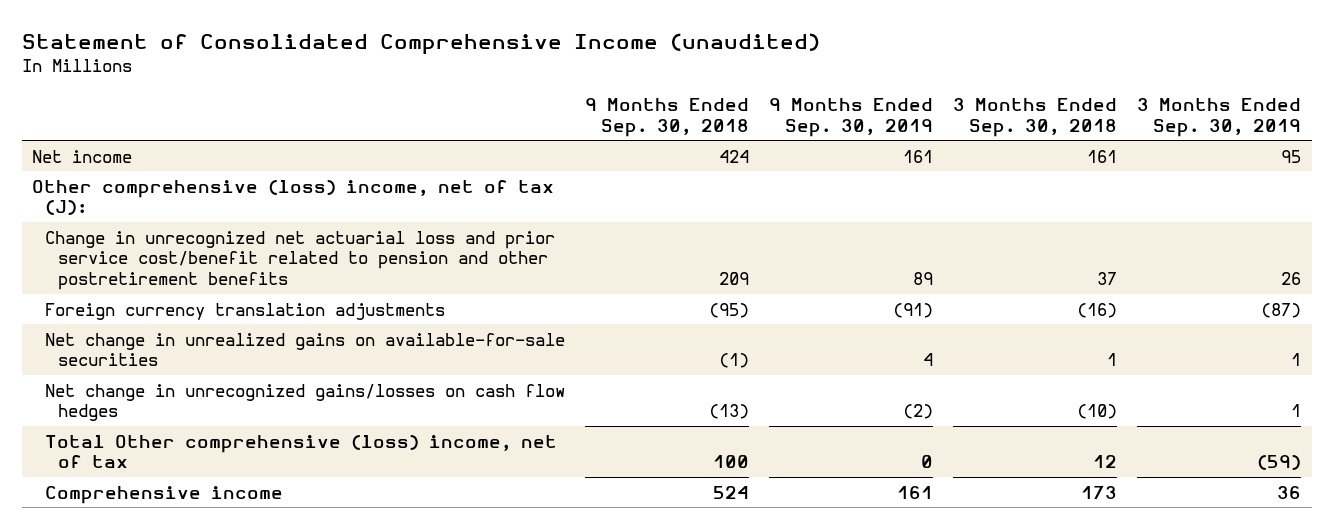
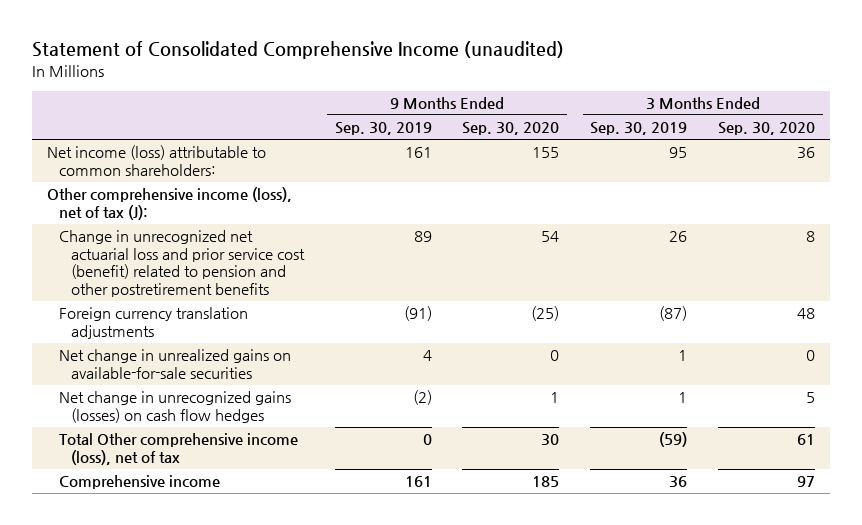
[584,97,749,137] 9 Months Ended Sep. 30, 2018 -> none
[953,97,1118,137] 3 Months Ended Sep. 30, 2018 -> none
none -> [462,122,560,136] Sep. 30, 2020
none -> [718,122,816,136] Sep. 30, 2020
[32,149,133,163] Net income -> [47,145,267,176] Net income (loss) attributable to common shareholders:
[32,179,555,216] Other comprehensive (loss) income, net of tax (J): -> [47,187,293,220] Other comprehensive income (loss), net of tax (J):
[44,230,555,291] Change in unrecognized net actuarial loss and prior service cost/benefit related to pension and other postretirement benefits -> [59,230,305,297] Change in unrecognized net actuarial loss and prior service cost (benefit) related to pension and other postretirement benefits
[44,383,565,422] Net change in unrecognized gains/losses on cash flow hedges -> [59,391,292,423] Net change in unrecognized gains (losses) on cash flow hedges
[44,434,557,469] Total Other comprehensive (loss) income, net of tax -> [59,433,299,465] Total Other comprehensive income (loss), net of tax

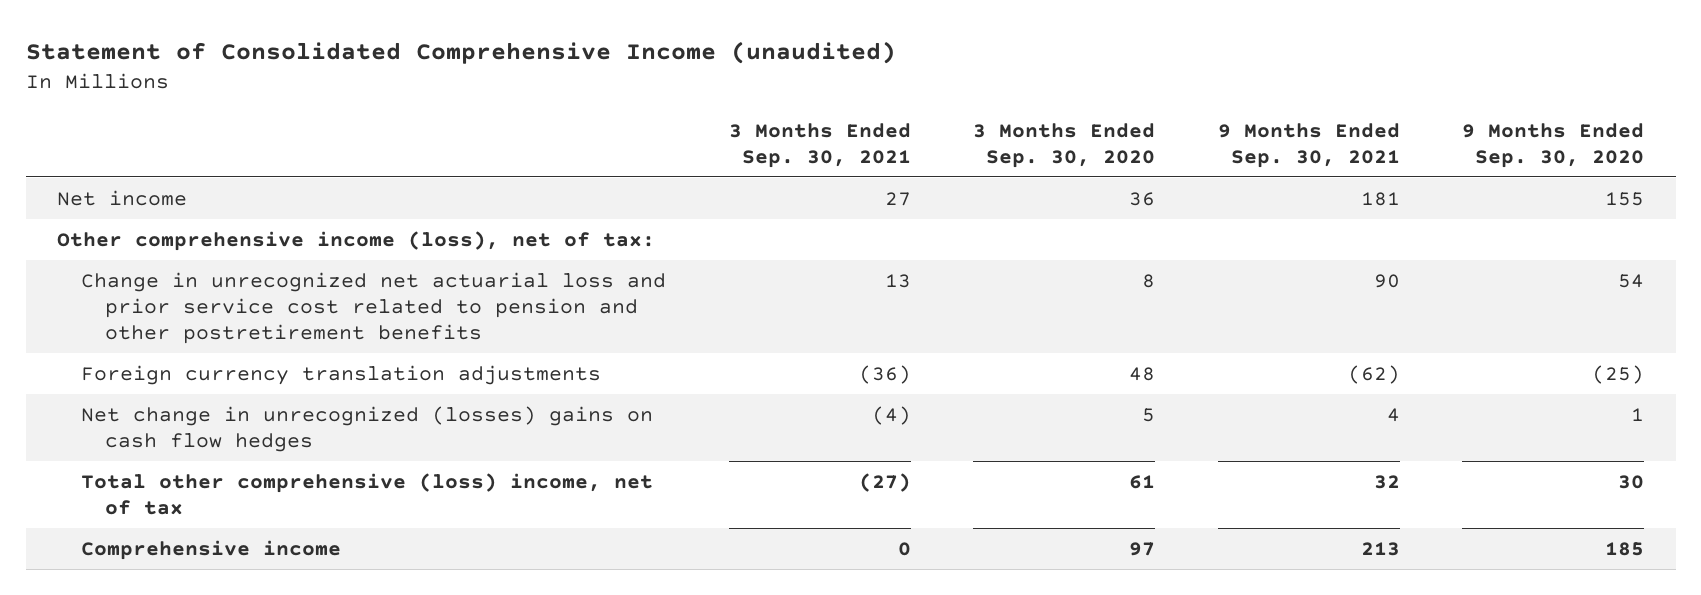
[334,122,432,136] Sep. 30, 2019 -> none
[590,122,688,136] Sep. 30, 2019 -> none
none -> [728,122,911,168] 3 Months Ended Sep. 30, 2021
none -> [1217,122,1400,168] 9 Months Ended Sep. 30, 2021
[47,145,267,176] Net income (loss) attributable to common shareholders: -> [57,189,188,206] Net income
[47,187,293,220] Other comprehensive income (loss), net of tax (J): -> [57,230,656,251] Other comprehensive income (loss), net of tax:
[59,230,305,297] Change in unrecognized net actuarial loss and prior service cost (benefit) related to pension and other postretirement benefits -> [81,271,667,345] Change in unrecognized net actuarial loss and prior service cost related to pension and other postretirement benefits
[59,349,292,379] Net change in unrealized gains on available-for-sale securities -> none
[59,391,292,423] Net change in unrecognized gains (losses) on cash flow hedges -> [81,405,654,452] Net change in unrecognized (losses) gains on cash flow hedges
[59,433,299,465] Total Other comprehensive income (loss), net of tax -> [81,472,654,515] Total other comprehensive (loss) income, net of tax

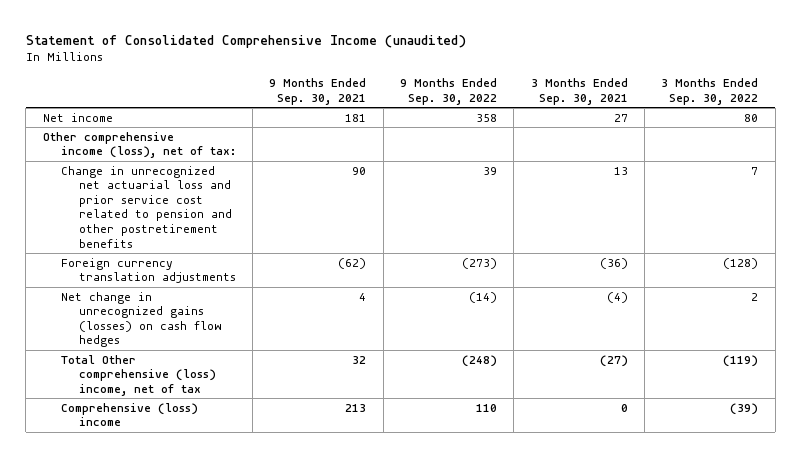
[973,122,1156,168] 3 Months Ended Sep. 30, 2020 -> none
[1462,122,1645,168] 9 Months Ended Sep. 30, 2020 -> none
none -> [400,78,498,105] 9 Months Ended Sep. 30, 2022
none -> [661,78,759,105] 3 Months Ended Sep. 30, 2022
[81,405,654,452] Net change in unrecognized (losses) gains on cash flow hedges -> [60,291,222,348] Net change in unrecognized gains (losses) on cash flow hedges
[81,472,654,515] Total other comprehensive (loss) income, net of tax -> [60,354,216,396] Total Other comprehensive (loss) income, net of tax
[81,539,342,560] Comprehensive income -> [60,402,198,427] Comprehensive (loss) income

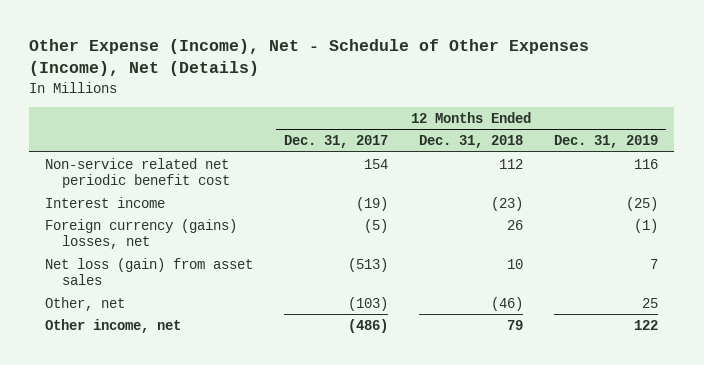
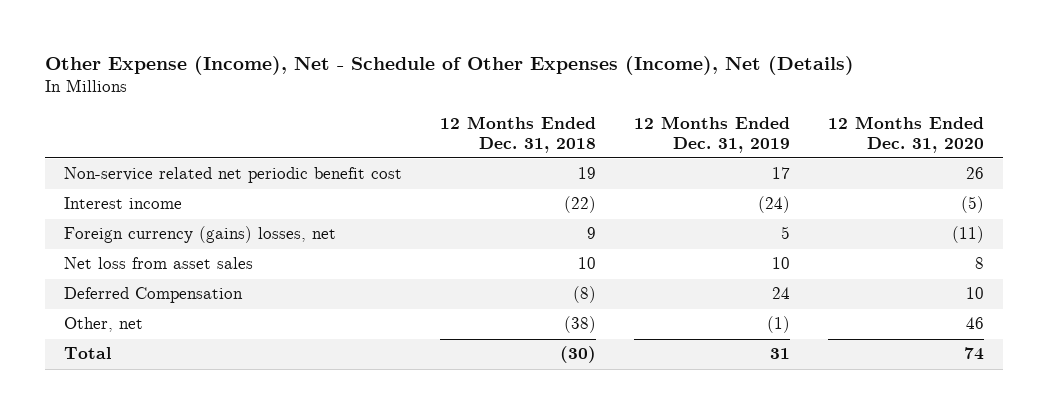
[284,135,389,149] Dec. 31, 2017 -> none
none -> [827,115,984,153] 12 Months Ended Dec. 31, 2020
[45,318,182,333] Other income, net -> none
[499,158,524,169] 112 -> [577,167,596,180] 19
[634,158,659,169] 116 -> [771,167,790,180] 17
[491,196,524,211] (23) -> [563,196,596,214] (22)
[626,196,659,211] (25) -> [757,196,790,214] (24)
[507,219,524,230] 26 -> [586,227,596,240] 9
[634,218,659,233] (1) -> [780,226,790,240] 5
[45,257,254,286] Net loss (gain) from asset sales -> [63,257,253,270] Net loss from asset sales
[650,258,659,269] 7 -> [771,257,790,270] 10
none -> [63,287,243,304] Deferred Compensation
[491,296,524,311] (46) -> [563,316,596,334] (38)
[642,297,659,308] 25 -> [766,316,790,334] (1)
none -> [63,347,111,360] Total

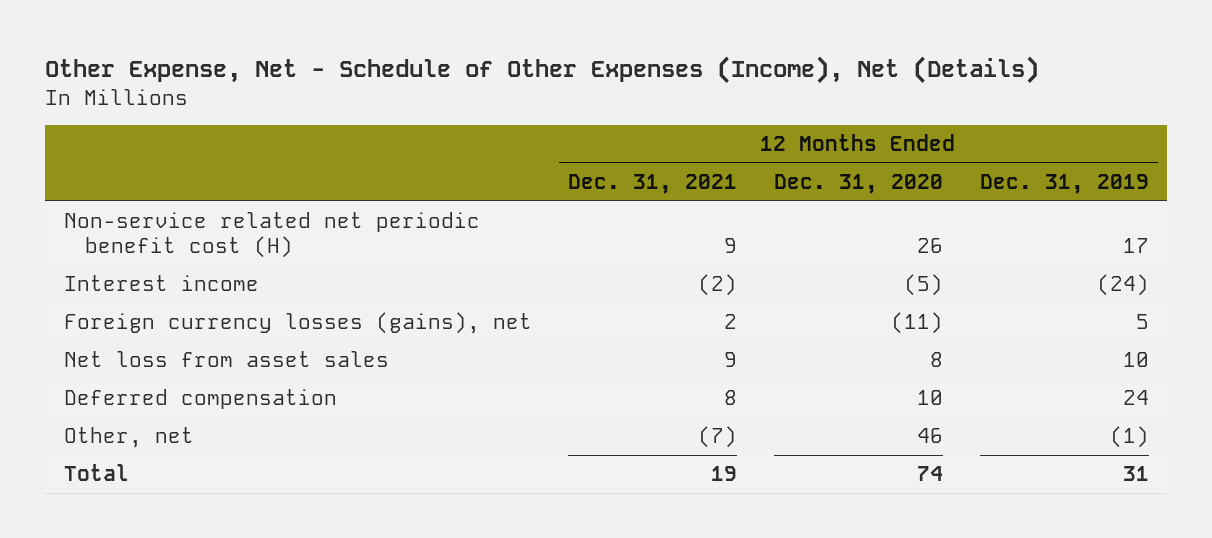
[44,55,854,75] Other Expense (Income), Net - Schedule of Other Expenses (Income), Net (Details) -> [45,55,1040,84] Other Expense, Net - Schedule of Other Expenses (Income), Net (Details)
[439,115,596,153] 12 Months Ended Dec. 31, 2018 -> none
none -> [568,174,738,195] Dec. 31, 2021
[63,167,402,184] Non-service related net periodic benefit cost -> [63,212,480,259] Non-service related net periodic benefit cost (H)
[63,226,336,244] Foreign currency (gains) losses, net -> [63,312,532,335] Foreign currency losses (gains), net
[63,287,243,304] Deferred Compensation -> [63,389,337,410] Deferred compensation

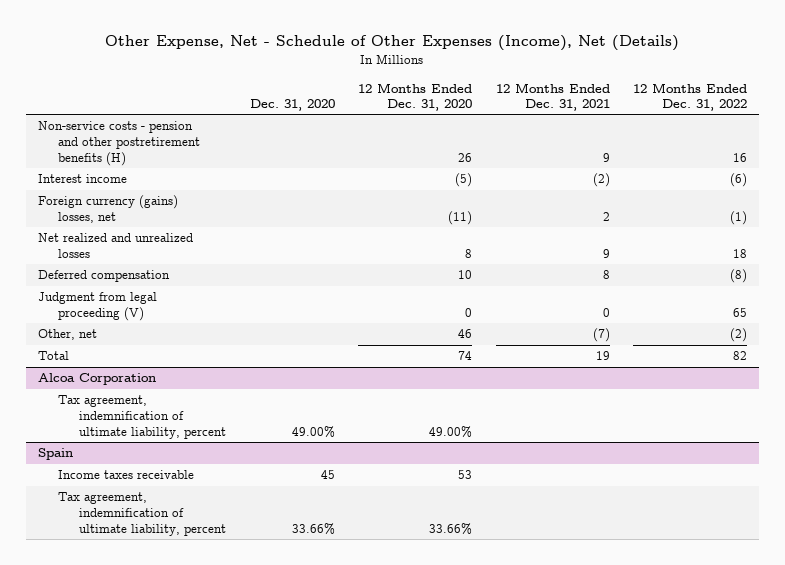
[979,174,1149,195] Dec. 31, 2019 -> none
none -> [249,99,335,112] Dec. 31, 2020
none -> [633,82,748,112] 12 Months Ended Dec. 31, 2022
[63,212,480,259] Non-service related net periodic benefit cost (H) -> [37,121,201,166] Non-service costs - pension and other postretirement benefits (H)
[63,312,532,335] Foreign currency losses (gains), net -> [37,195,178,223] Foreign currency (gains) losses, net
[63,351,389,368] Net loss from asset sales -> [37,233,193,258] Net realized and unrealized losses
none -> [37,292,157,321] Judgment from legal proceeding (V)
none -> [37,373,156,386] Alcoa Corporation
none -> [58,395,227,439] Tax agreement, indemnification of ultimate liability, percent
none -> [37,448,73,461] Spain
none -> [58,470,195,480] Income taxes receivable
none -> [58,492,227,536] Tax agreement, indemnification of ultimate liability, percent

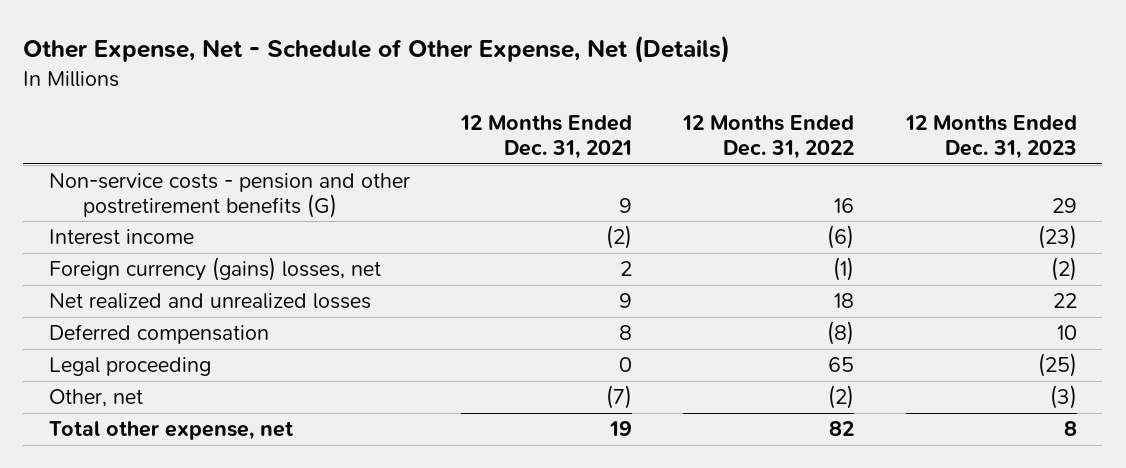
[105,35,680,52] Other Expense, Net - Schedule of Other Expenses (Income), Net (Details) -> [23,34,731,63] Other Expense, Net - Schedule of Other Expense, Net (Details)
[249,99,335,112] Dec. 31, 2020 -> none
[358,82,473,112] 12 Months Ended Dec. 31, 2020 -> none
none -> [904,115,1077,160] 12 Months Ended Dec. 31, 2023
[37,121,201,166] Non-service costs - pension and other postretirement benefits (H) -> [49,173,411,218] Non-service costs - pension and other postretirement benefits (G)
[37,292,157,321] Judgment from legal proceeding (V) -> [49,357,212,377] Legal proceeding
[37,373,156,386] Alcoa Corporation -> none
[58,395,227,439] Tax agreement, indemnification of ultimate liability, percent -> none
[37,448,73,461] Spain -> none
[58,470,195,480] Income taxes receivable -> none
[58,492,227,536] Tax agreement, indemnification of ultimate liability, percent -> none
[37,351,69,361] Total -> [49,421,294,441] Total other expense, net

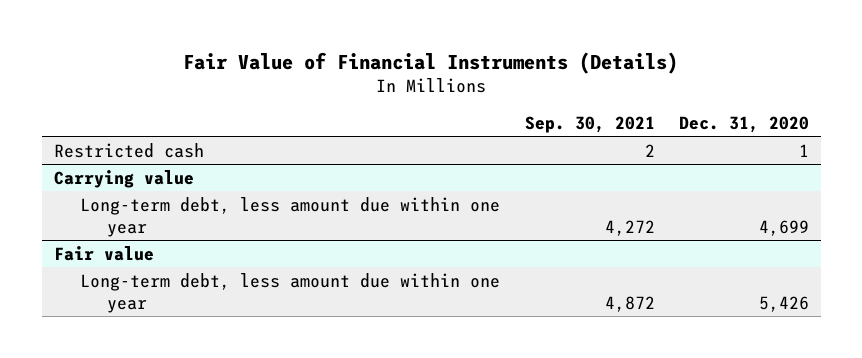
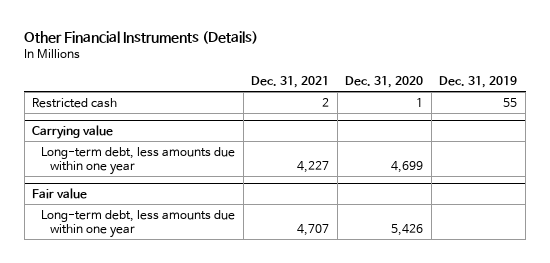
[183,51,679,74] Fair Value of Financial Instruments (Details) -> [24,31,259,45] Other Financial Instruments (Details)
[524,115,655,133] Sep. 30, 2021 -> none
none -> [251,75,330,88] Dec. 31, 2021
none -> [439,75,518,88] Dec. 31, 2019
[80,196,501,237] Long-term debt, less amount due within one year -> [41,146,236,176] Long-term debt, less amounts due within one year
[80,272,501,313] Long-term debt, less amount due within one year -> [41,209,236,239] Long-term debt, less amounts due within one year

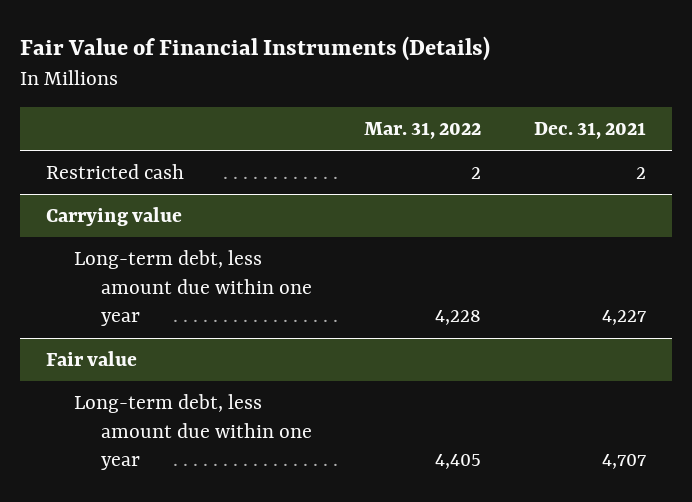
[24,31,259,45] Other Financial Instruments (Details) -> [20,35,491,61] Fair Value of Financial Instruments (Details)
[345,75,424,88] Dec. 31, 2020 -> none
[439,75,518,88] Dec. 31, 2019 -> none
none -> [364,122,482,140] Mar. 31, 2022
[41,146,236,176] Long-term debt, less amounts due within one year -> [73,249,313,327] Long-term debt, less amount due within one year
[41,209,236,239] Long-term debt, less amounts due within one year -> [73,393,313,471] Long-term debt, less amount due within one year

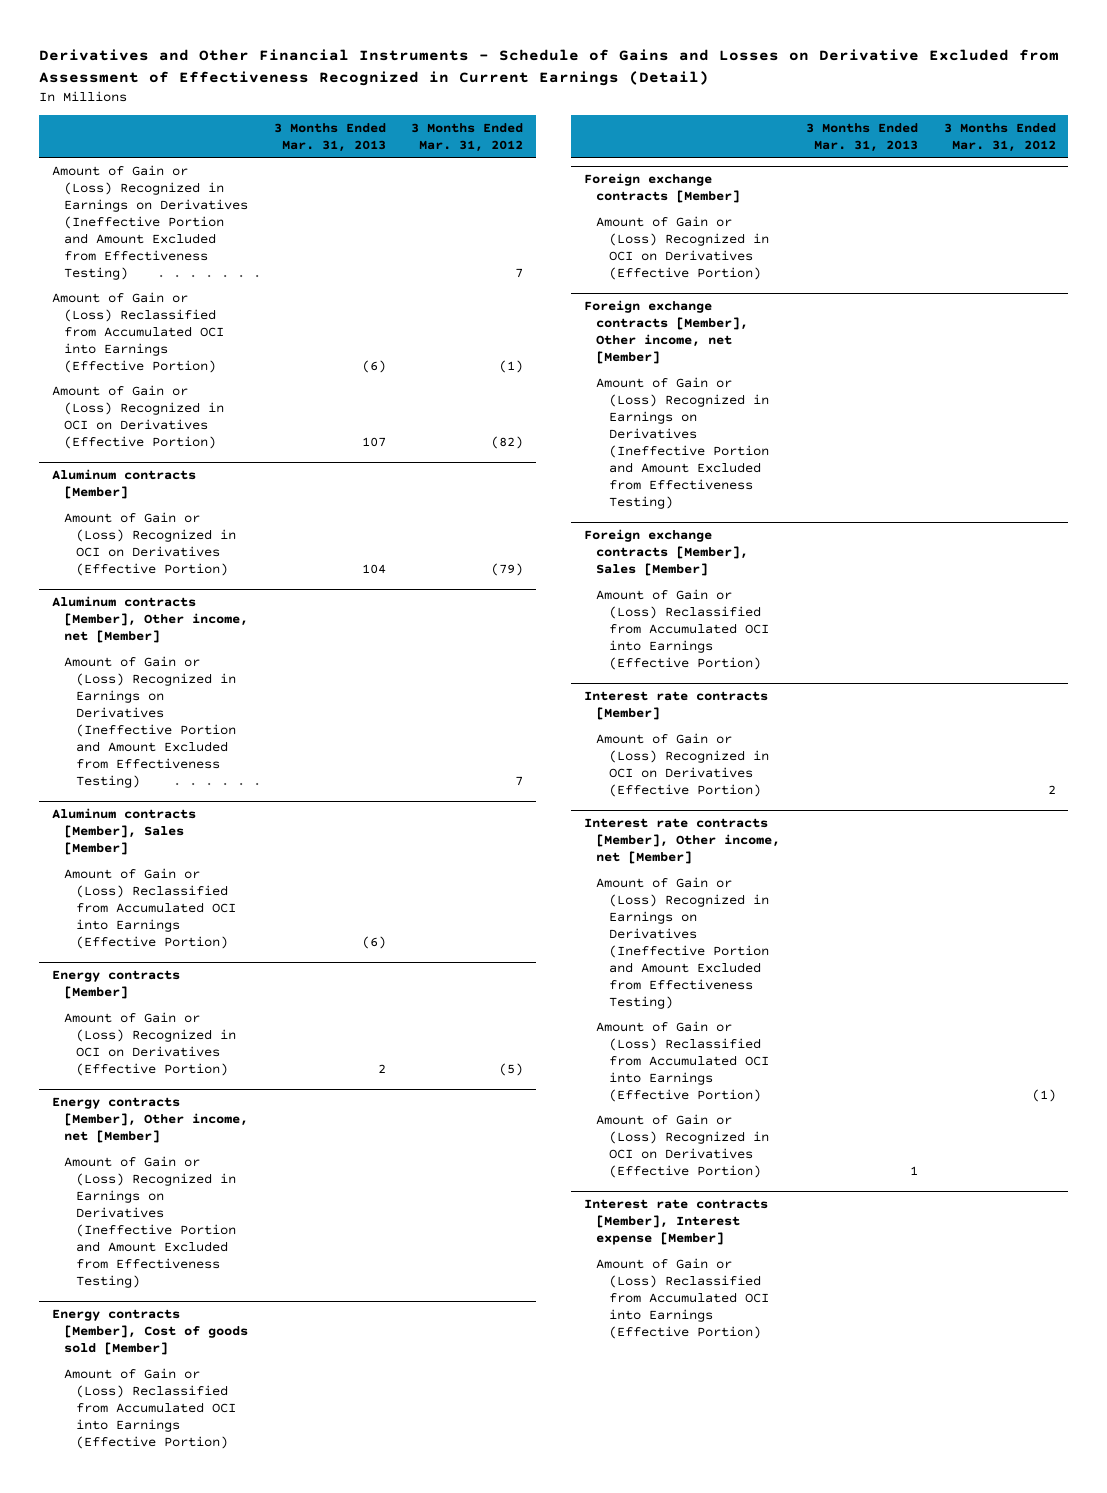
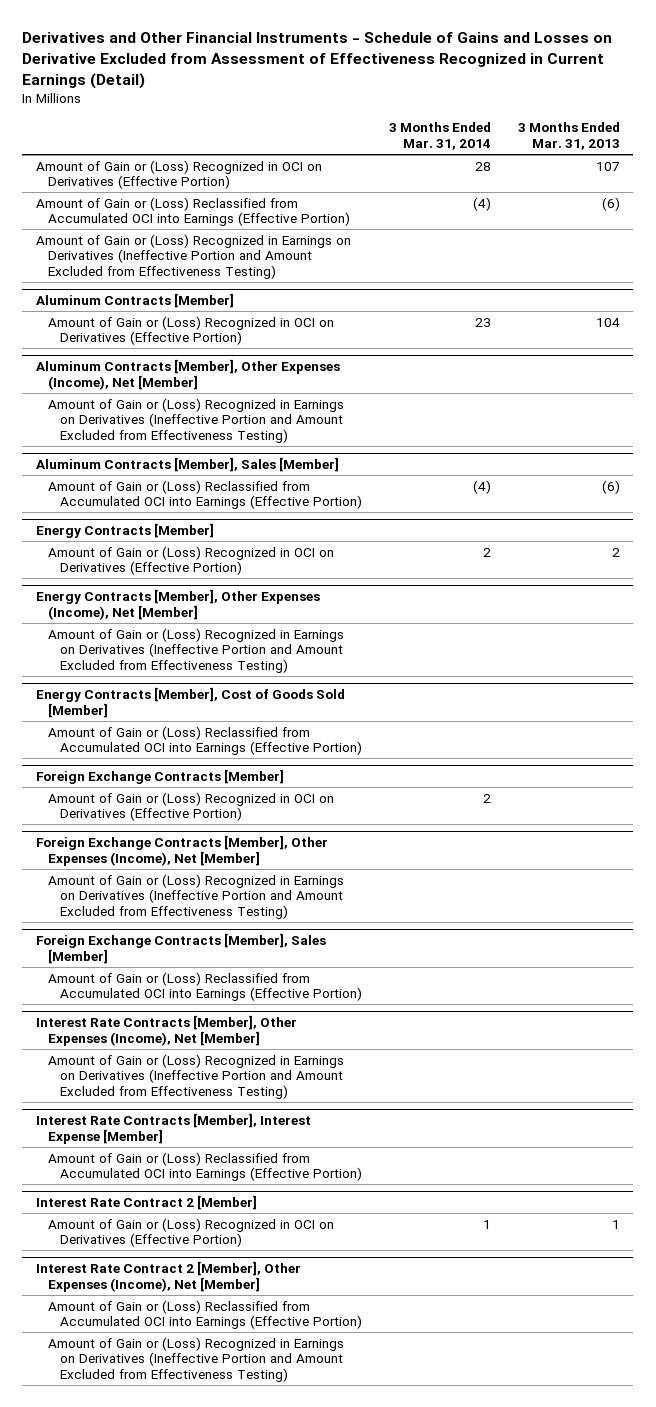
[411,122,524,152] 3 Months Ended Mar. 31, 2012 -> none
none -> [388,122,491,151] 3 Months Ended Mar. 31, 2014
[51,291,224,373] Amount of Gain or (Loss) Reclassified from Accumulated OCI into Earnings (Effective Portion) -> [35,196,350,227] Amount of Gain or (Loss) Reclassified from Accumulated OCI into Earnings (Effective Portion)
[51,164,248,280] Amount of Gain or (Loss) Recognized in Earnings on Derivatives (Ineffective Portion and Amount Excluded from Effectiveness Testing) -> [35,233,351,279] Amount of Gain or (Loss) Recognized in Earnings on Derivatives (Ineffective Portion and Amount Excluded from Effectiveness Testing)
[51,469,196,500] Aluminum contracts [Member] -> [35,293,234,309] Aluminum Contracts [Member]
[51,596,248,644] Aluminum contracts [Member], Other income, net [Member] -> [35,359,340,390] Aluminum Contracts [Member], Other Expenses (Income), Net [Member]
[51,808,196,856] Aluminum contracts [Member], Sales [Member] -> [35,457,339,473] Aluminum Contracts [Member], Sales [Member]
[51,970,180,1000] Energy contracts [Member] -> [35,523,214,539] Energy Contracts [Member]
[51,1097,248,1144] Energy contracts [Member], Other income, net [Member] -> [35,589,320,620] Energy Contracts [Member], Other Expenses (Income), Net [Member]
[51,1309,248,1356] Energy contracts [Member], Cost of goods sold [Member] -> [35,687,345,718] Energy Contracts [Member], Cost of Goods Sold [Member]
[583,173,741,204] Foreign exchange contracts [Member] -> [35,769,284,785] Foreign Exchange Contracts [Member]
[583,300,749,365] Foreign exchange contracts [Member], Other income, net [Member] -> [35,835,328,866] Foreign Exchange Contracts [Member], Other Expenses (Income), Net [Member]
[583,529,749,577] Foreign exchange contracts [Member], Sales [Member] -> [35,933,326,964] Foreign Exchange Contracts [Member], Sales [Member]
[583,691,768,721] Interest rate contracts [Member] -> none
[596,732,769,797] Amount of Gain or (Loss) Recognized in OCI on Derivatives (Effective Portion) -> none
[583,818,781,865] Interest rate contracts [Member], Other income, net [Member] -> [35,1015,297,1046] Interest Rate Contracts [Member], Other Expenses (Income), Net [Member]
none -> [35,1113,311,1144] Interest Rate Contracts [Member], Interest Expense [Member]
none -> [35,1195,257,1211] Interest Rate Contract 2 [Member]
[583,1199,768,1246] Interest rate contracts [Member], Interest expense [Member] -> none
none -> [35,1261,301,1292] Interest Rate Contract 2 [Member], Other Expenses (Income), Net [Member]
none -> [47,1336,344,1382] Amount of Gain or (Loss) Recognized in Earnings on Derivatives (Ineffective Portion and Amount Excluded from Effectiveness Testing)

